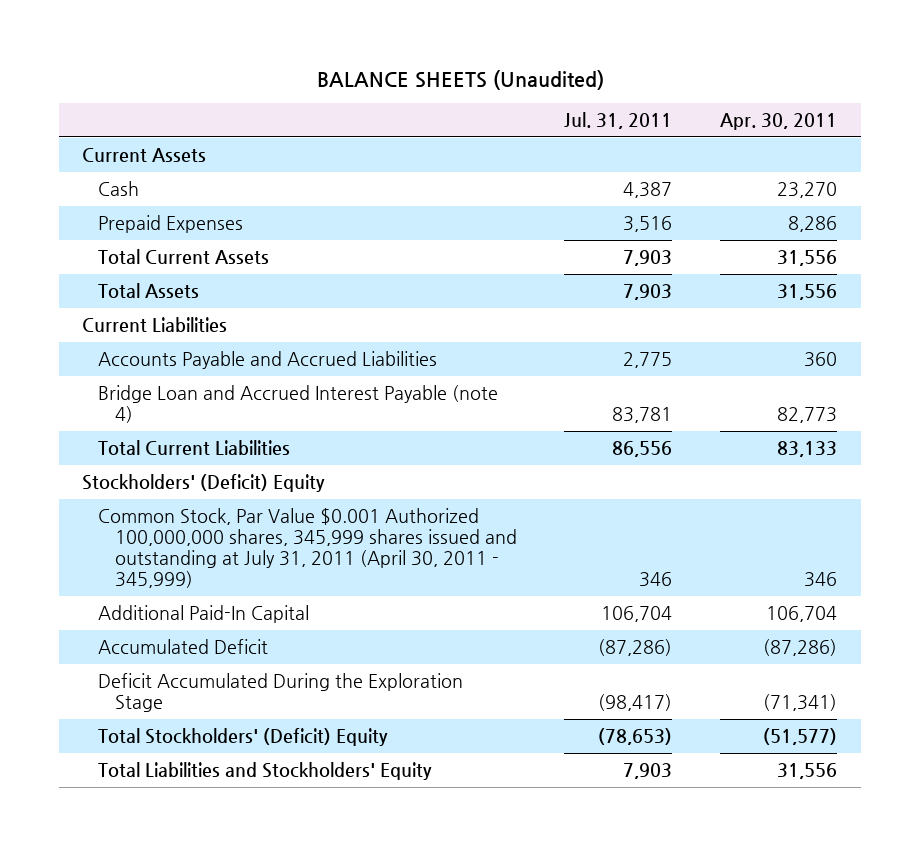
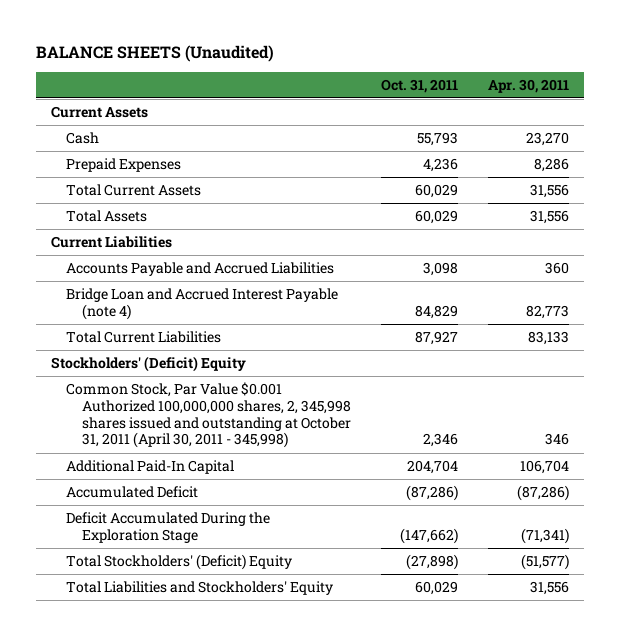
[564,112,673,130] Jul. 31, 2011 -> none
none -> [381,78,459,93] Oct. 31, 2011
[98,508,517,589] Common Stock, Par Value $0.001 Authorized 100,000,000 shares, 345,999 shares issued and outstanding at July 31, 2011 (April 30, 2011 - 345,999) -> [66,382,352,449] Common Stock, Par Value $0.001 Authorized 100,000,000 shares, 2, 345,998 shares issued and outstanding at October 31, 2011 (April 30, 2011 - 345,998)

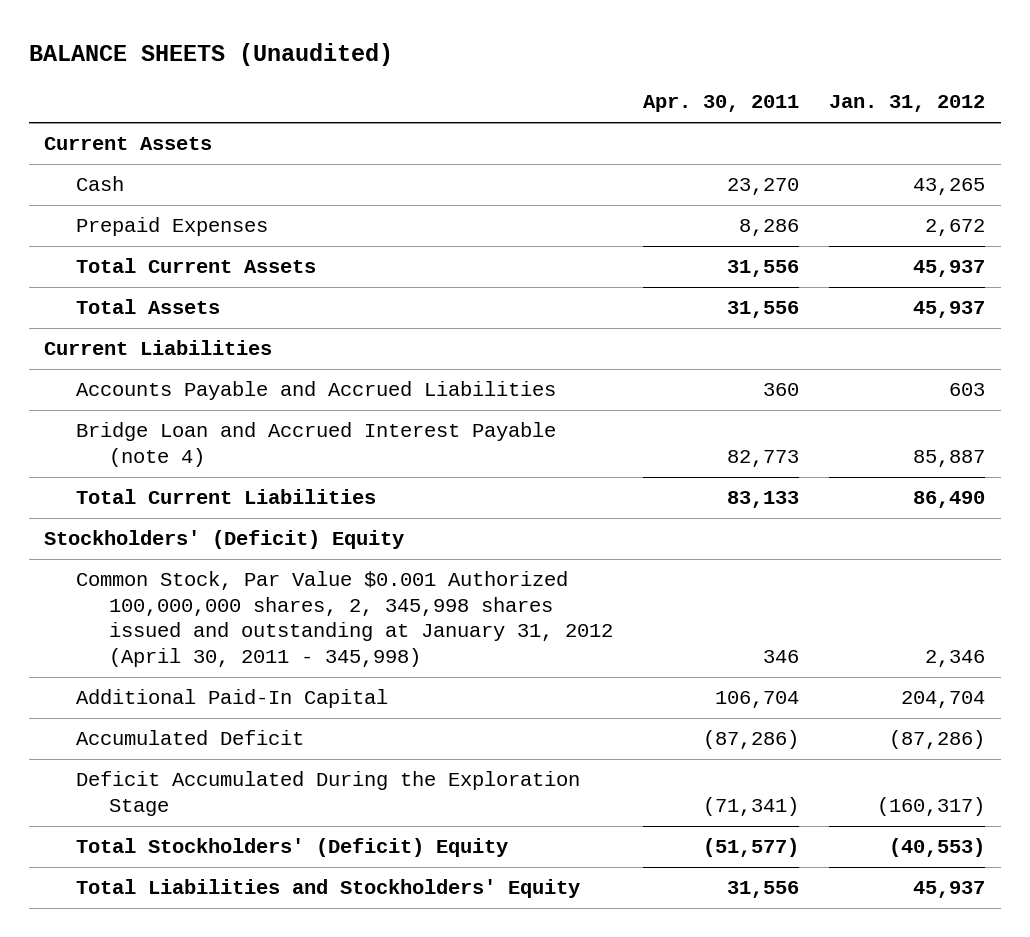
[381,78,459,93] Oct. 31, 2011 -> none
none -> [829,95,986,113] Jan. 31, 2012
[66,382,352,449] Common Stock, Par Value $0.001 Authorized 100,000,000 shares, 2, 345,998 shares issued and outstanding at October 31, 2011 (April 30, 2011 - 345,998) -> [76,571,613,667] Common Stock, Par Value $0.001 Authorized 100,000,000 shares, 2, 345,998 shares issued and outstanding at January 31, 2012 (April 30, 2011 - 345,998)

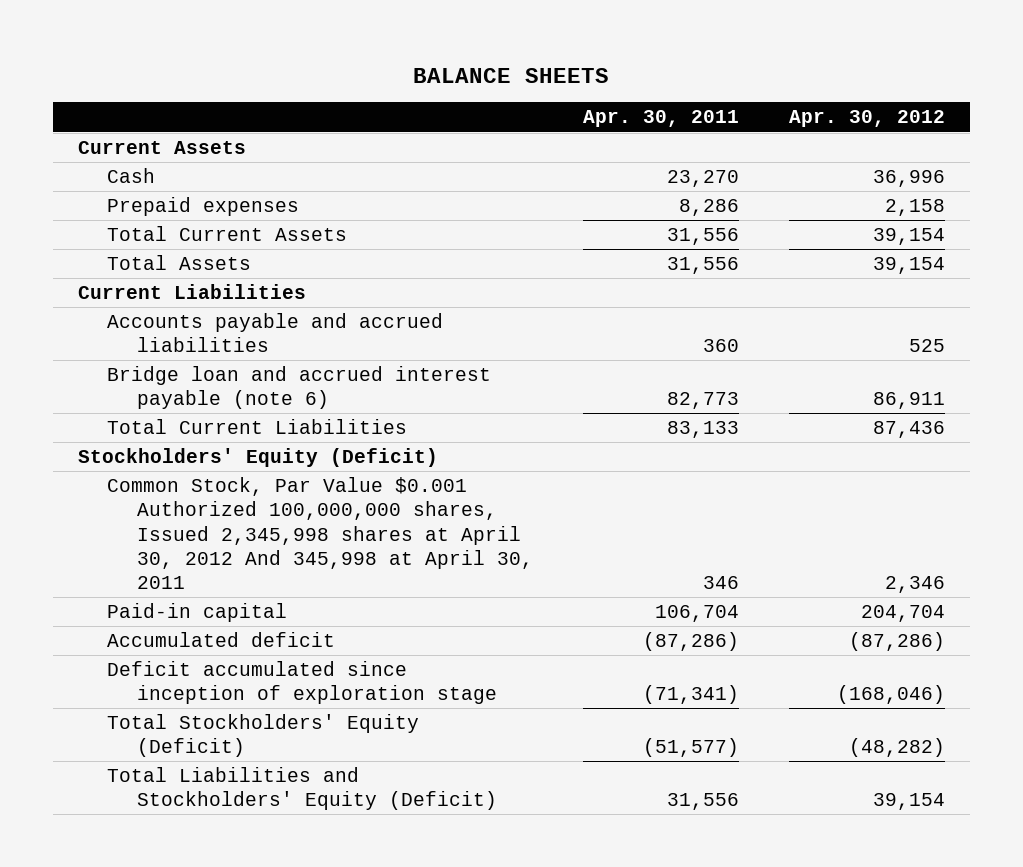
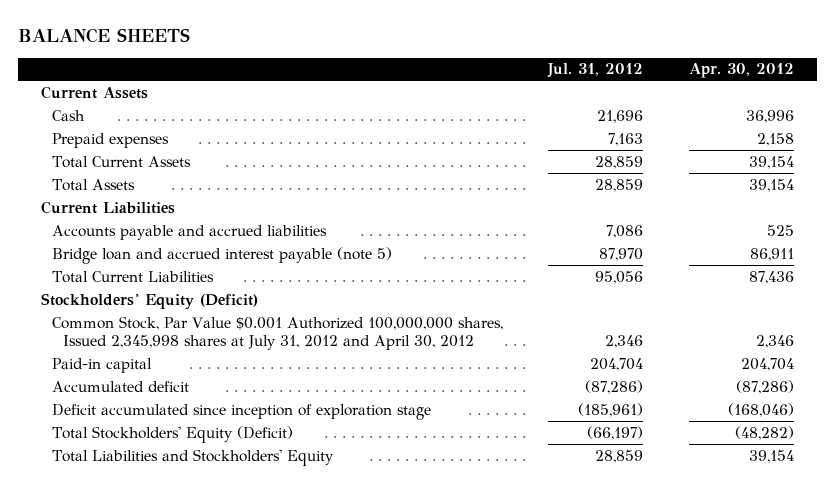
[583,110,740,128] Apr. 30, 2011 -> none
none -> [547,63,644,79] Jul. 31, 2012
[107,366,492,410] Bridge loan and accrued interest payable (note 6) -> [51,246,392,264] Bridge loan and accrued interest payable (note 5)
[107,477,534,590] Common Stock, Par Value $0.001 Authorized 100,000,000 shares, Issued 2,345,998 shares at April 30, 2012 And 345,998 at April 30, 2011 -> [51,315,503,350] Common Stock, Par Value $0.001 Authorized 100,000,000 shares, Issued 2,345,998 shares at July 31, 2012 and April 30, 2012
[107,767,498,811] Total Liabilities and Stockholders' Equity (Deficit) -> [51,448,334,466] Total Liabilities and Stockholders' Equity

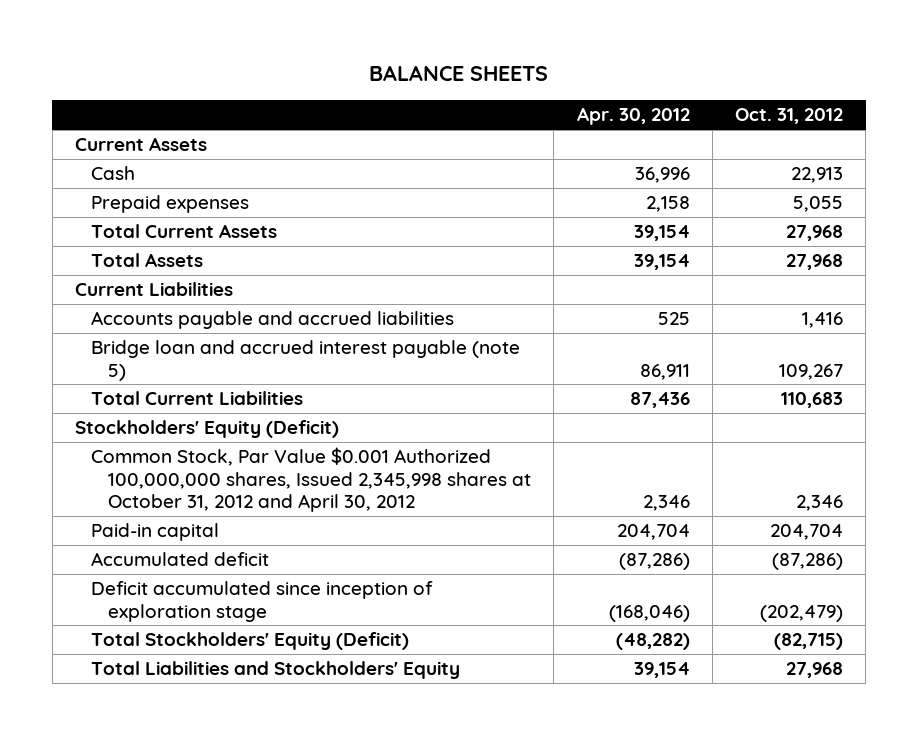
[547,63,644,79] Jul. 31, 2012 -> none
none -> [735,108,844,125] Oct. 31, 2012
[51,315,503,350] Common Stock, Par Value $0.001 Authorized 100,000,000 shares, Issued 2,345,998 shares at July 31, 2012 and April 30, 2012 -> [91,447,532,513] Common Stock, Par Value $0.001 Authorized 100,000,000 shares, Issued 2,345,998 shares at October 31, 2012 and April 30, 2012

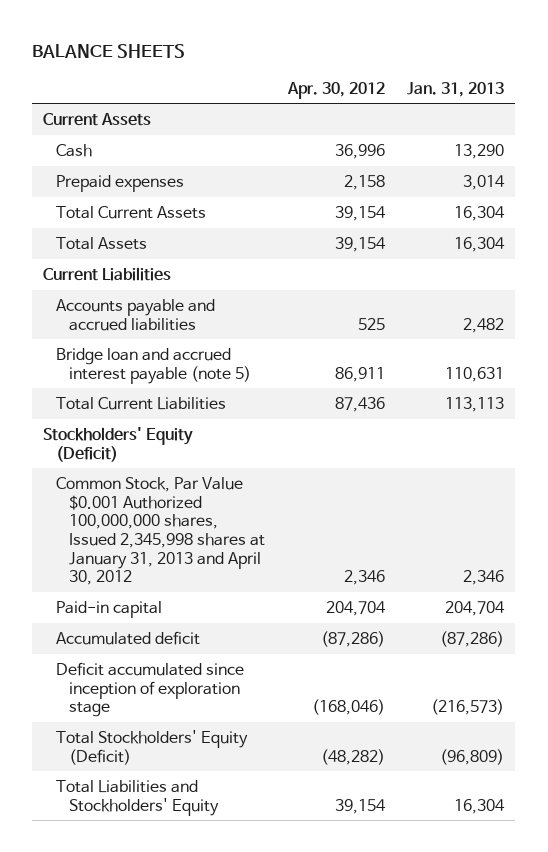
[735,108,844,125] Oct. 31, 2012 -> none
none -> [407,81,505,97] Jan. 31, 2013
[91,447,532,513] Common Stock, Par Value $0.001 Authorized 100,000,000 shares, Issued 2,345,998 shares at October 31, 2012 and April 30, 2012 -> [56,477,265,586] Common Stock, Par Value $0.001 Authorized 100,000,000 shares, Issued 2,345,998 shares at January 31, 2013 and April 30, 2012

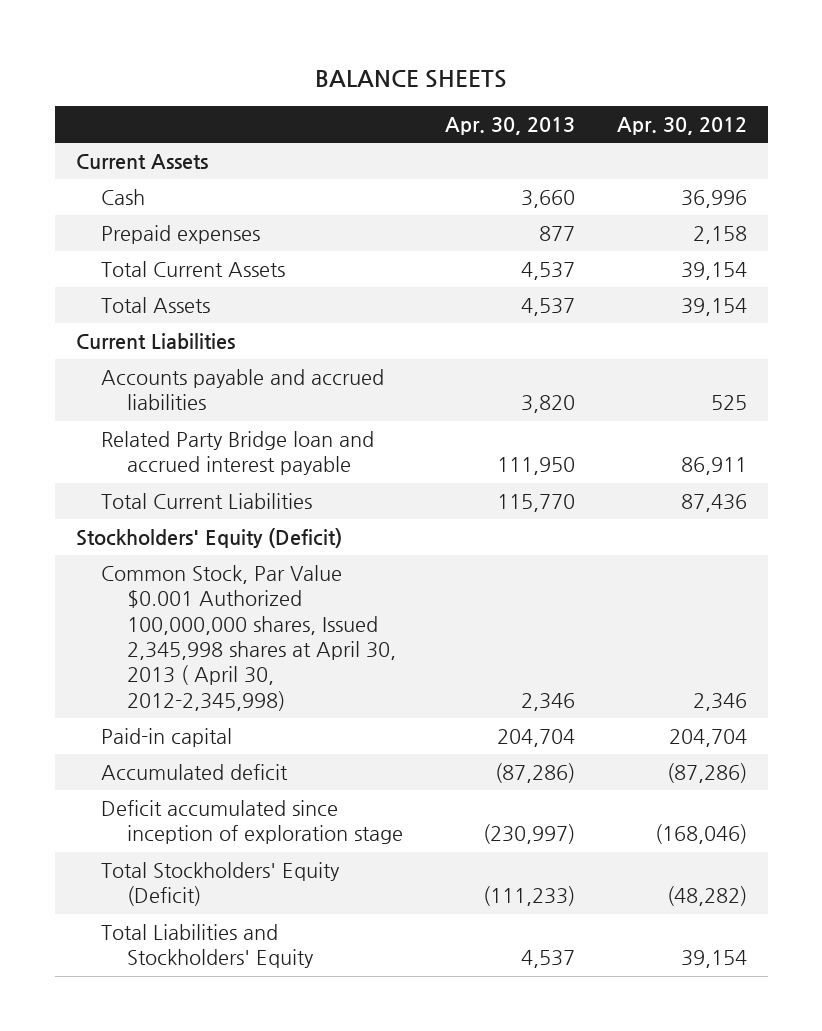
[407,81,505,97] Jan. 31, 2013 -> none
none -> [444,117,575,136] Apr. 30, 2013
[56,348,251,384] Bridge loan and accrued interest payable (note 5) -> [101,431,375,476] Related Party Bridge loan and accrued interest payable
[56,477,265,586] Common Stock, Par Value $0.001 Authorized 100,000,000 shares, Issued 2,345,998 shares at January 31, 2013 and April 30, 2012 -> [101,565,396,711] Common Stock, Par Value $0.001 Authorized 100,000,000 shares, Issued 2,345,998 shares at April 30, 2013 ( April 30, 2012-2,345,998)

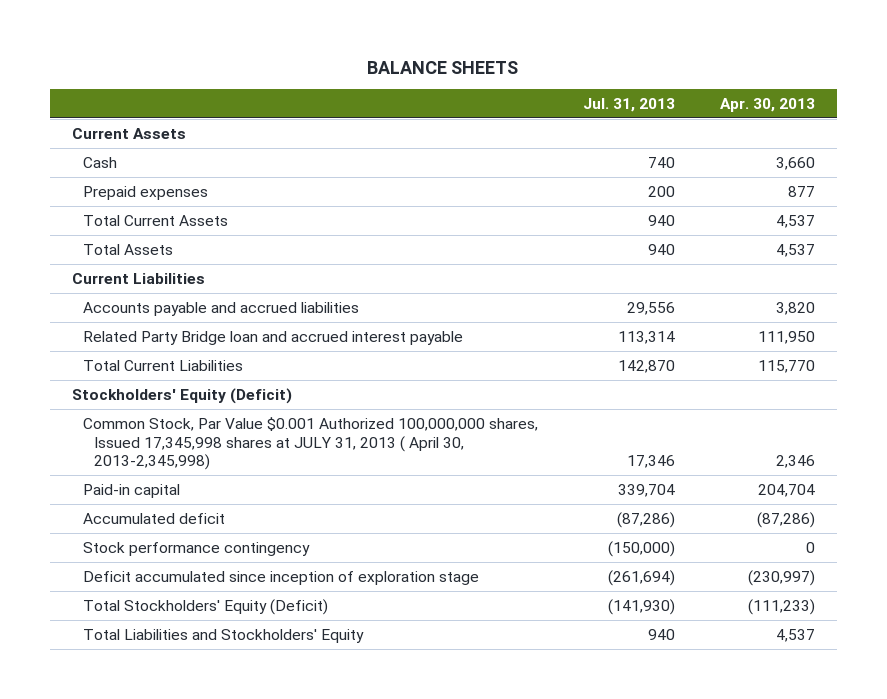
[616,117,747,136] Apr. 30, 2012 -> none
none -> [583,97,676,112] Jul. 31, 2013
[101,565,396,711] Common Stock, Par Value $0.001 Authorized 100,000,000 shares, Issued 2,345,998 shares at April 30, 2013 ( April 30, 2012-2,345,998) -> [83,416,539,471] Common Stock, Par Value $0.001 Authorized 100,000,000 shares, Issued 17,345,998 shares at JULY 31, 2013 ( April 30, 2013-2,345,998)
none -> [83,541,311,556] Stock performance contingency

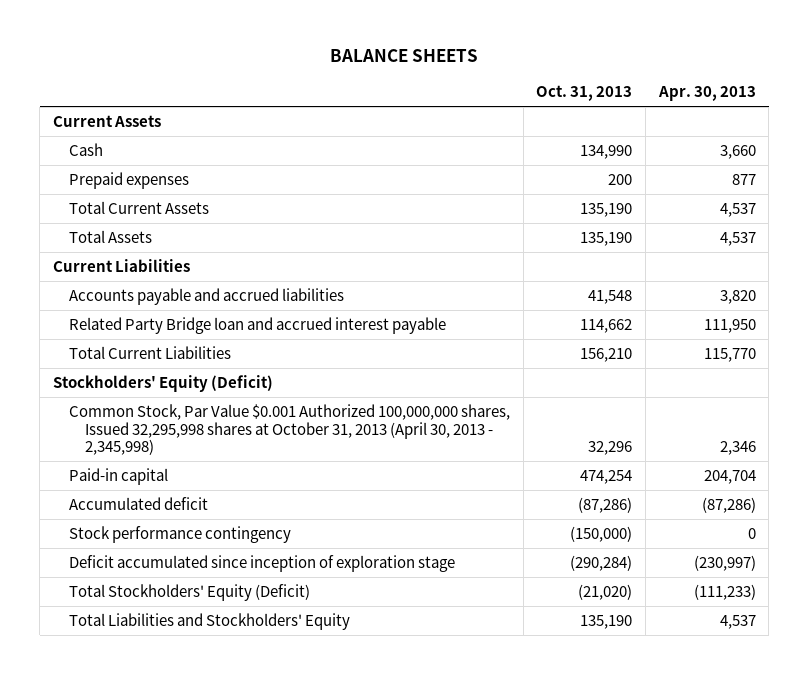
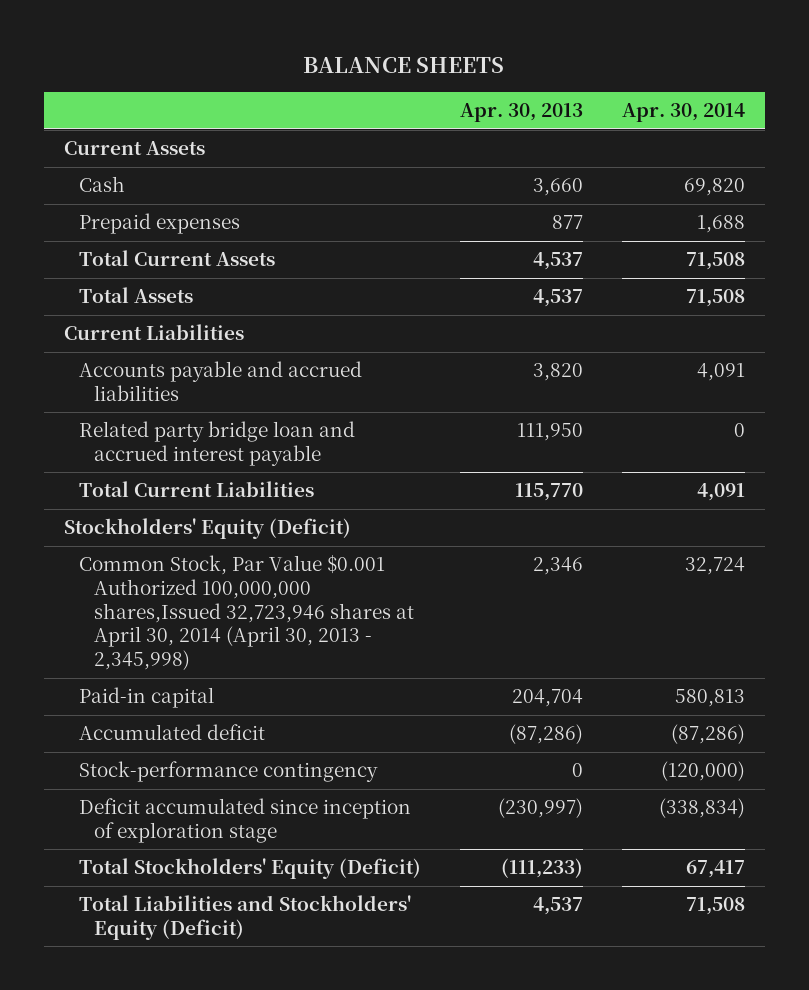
[536,85,633,102] Oct. 31, 2013 -> none
none -> [621,103,745,123] Apr. 30, 2014
[68,317,446,335] Related Party Bridge loan and accrued interest payable -> [78,421,355,466] Related party bridge loan and accrued interest payable
[68,404,510,456] Common Stock, Par Value $0.001 Authorized 100,000,000 shares, Issued 32,295,998 shares at October 31, 2013 (April 30, 2013 - 2,345,998) -> [78,555,414,671] Common Stock, Par Value $0.001 Authorized 100,000,000 shares,Issued 32,723,946 shares at April 30, 2014 (April 30, 2013 - 2,345,998)
[68,526,291,544] Stock performance contingency -> [78,761,378,783] Stock-performance contingency
[68,613,350,631] Total Liabilities and Stockholders' Equity -> [78,895,411,940] Total Liabilities and Stockholders' Equity (Deficit)

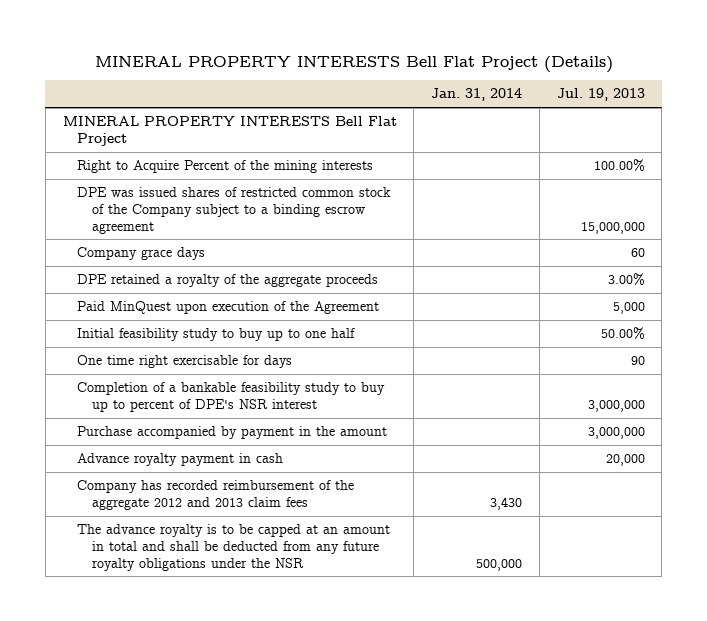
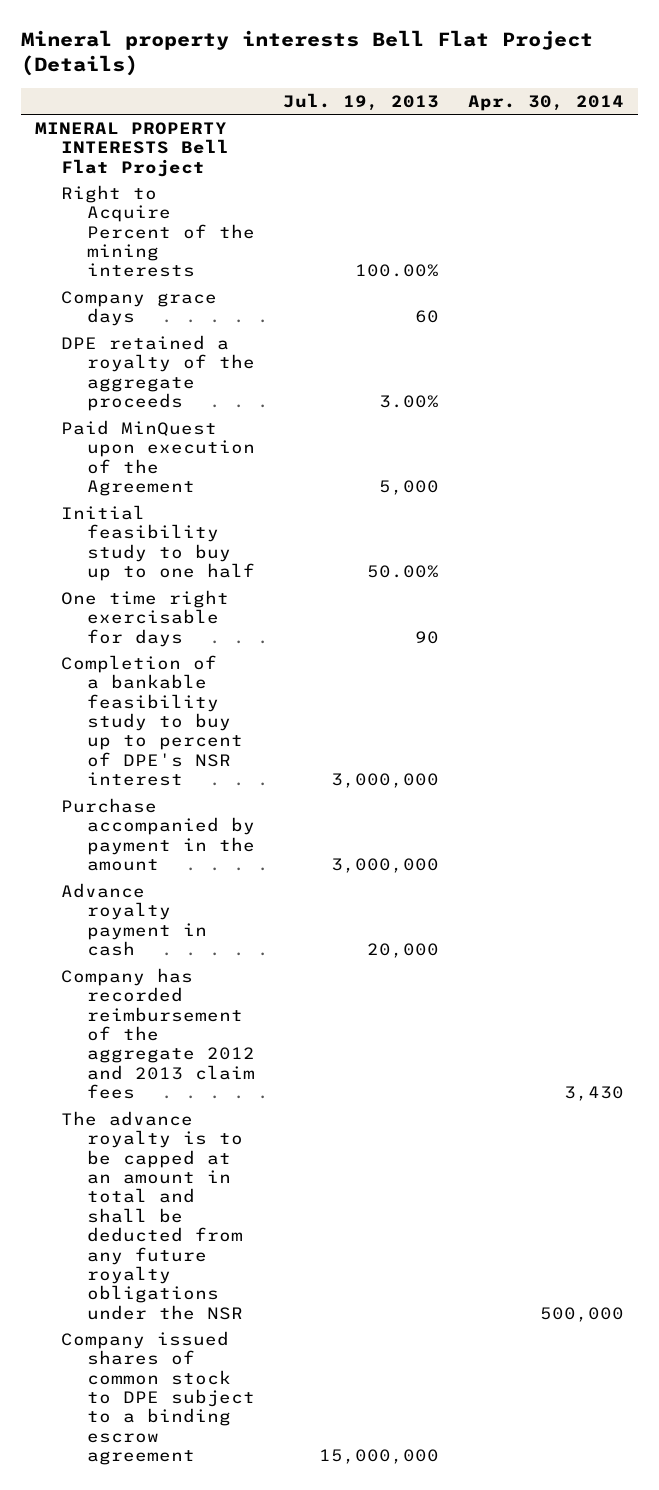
[94,55,613,73] MINERAL PROPERTY INTERESTS Bell Flat Project (Details) -> [20,29,593,77] Mineral property interests Bell Flat Project (Details)
[431,88,523,102] Jan. 31, 2014 -> none
none -> [467,94,624,111] Apr. 30, 2014
[77,187,392,234] DPE was issued shares of restricted common stock of the Company subject to a binding escrow agreement -> none
none -> [60,1331,256,1466] Company issued shares of common stock to DPE subject to a binding escrow agreement

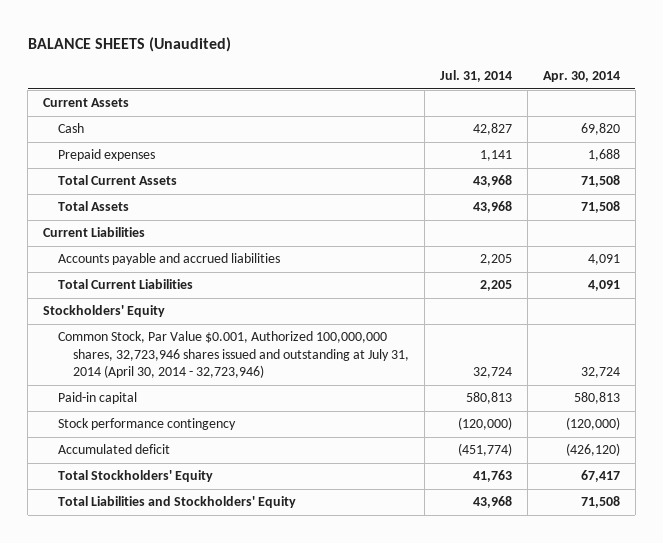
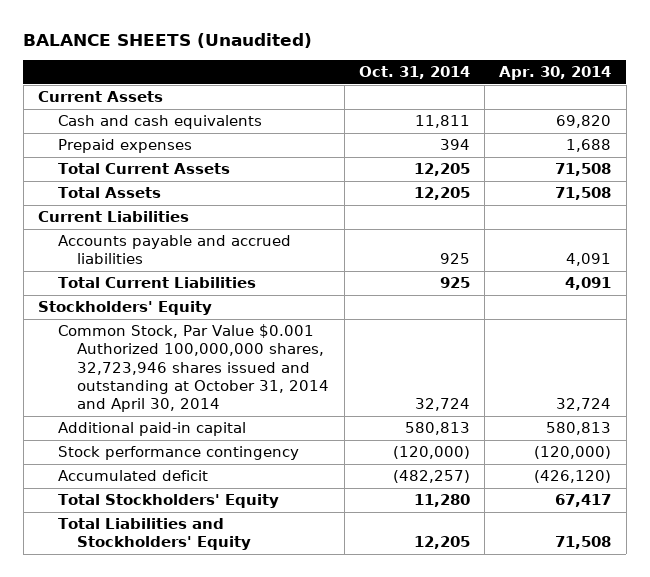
[439,70,512,83] Jul. 31, 2014 -> none
none -> [358,66,470,80] Oct. 31, 2014
[58,123,85,134] Cash -> [57,115,262,130] Cash and cash equivalents
[58,331,409,379] Common Stock, Par Value $0.001, Authorized 100,000,000 shares, 32,723,946 shares issued and outstanding at July 31, 2014 (April 30, 2014 - 32,723,946) -> [57,324,330,413] Common Stock, Par Value $0.001 Authorized 100,000,000 shares, 32,723,946 shares issued and outstanding at October 31, 2014 and April 30, 2014
[58,392,138,405] Paid-in capital -> [57,422,246,437] Additional paid-in capital

